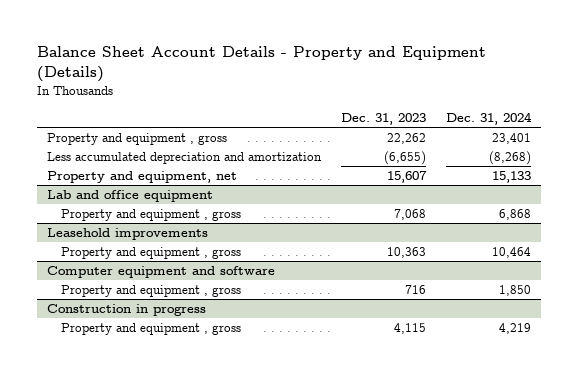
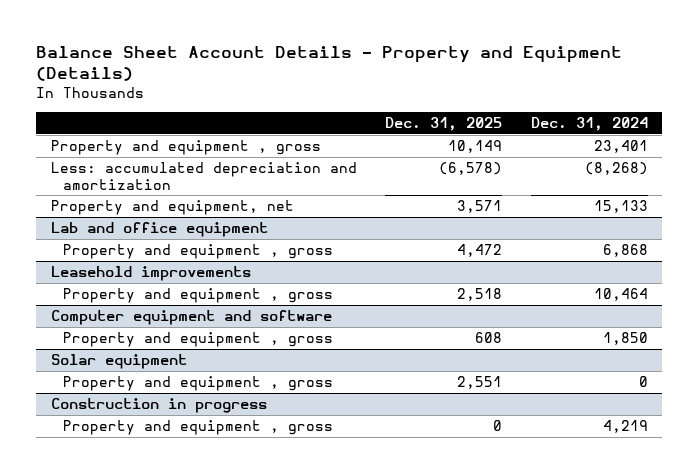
[340,113,426,126] Dec. 31, 2023 -> none
none -> [385,116,503,131] Dec. 31, 2025
[46,152,322,165] Less accumulated depreciation and amortization -> [50,162,357,190] Less: accumulated depreciation and amortization
none -> [50,354,187,370] Solar equipment
none -> [62,376,333,392] Property and equipment , gross

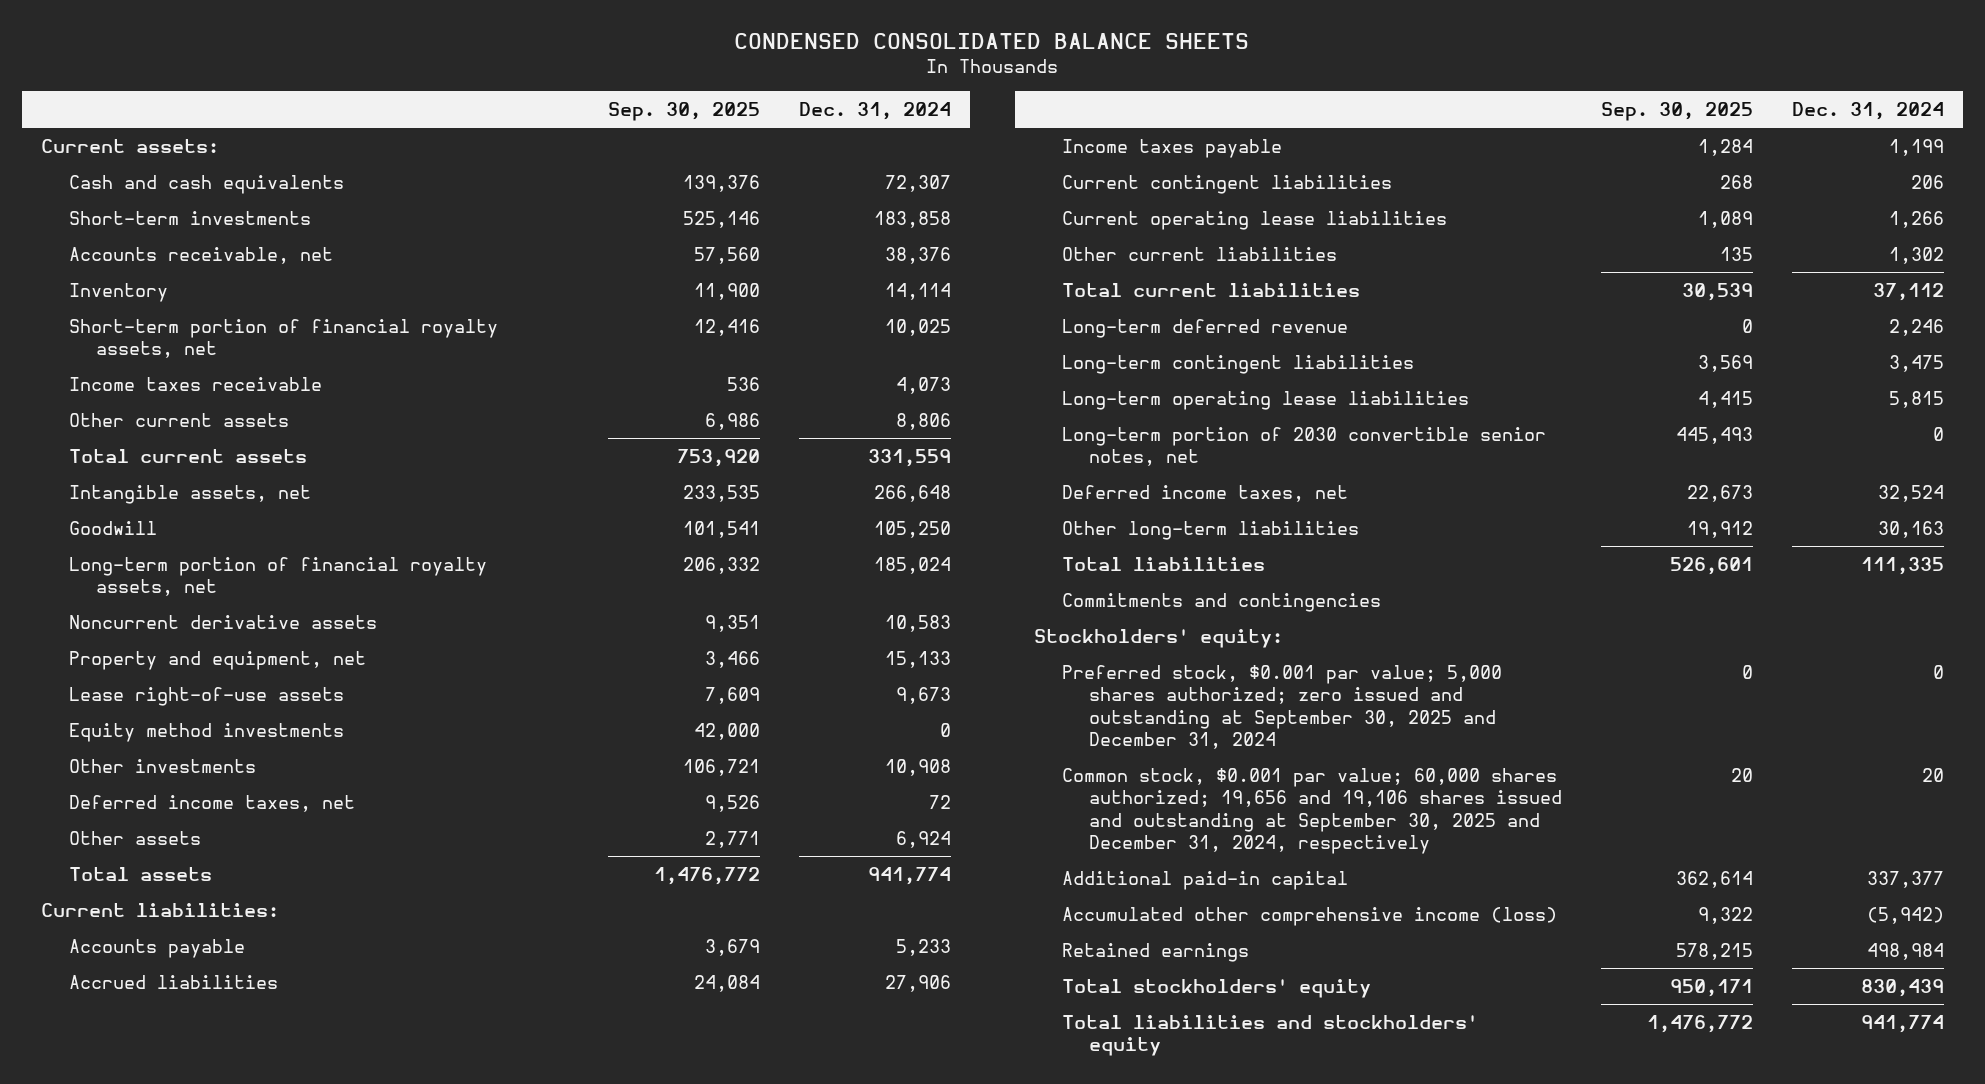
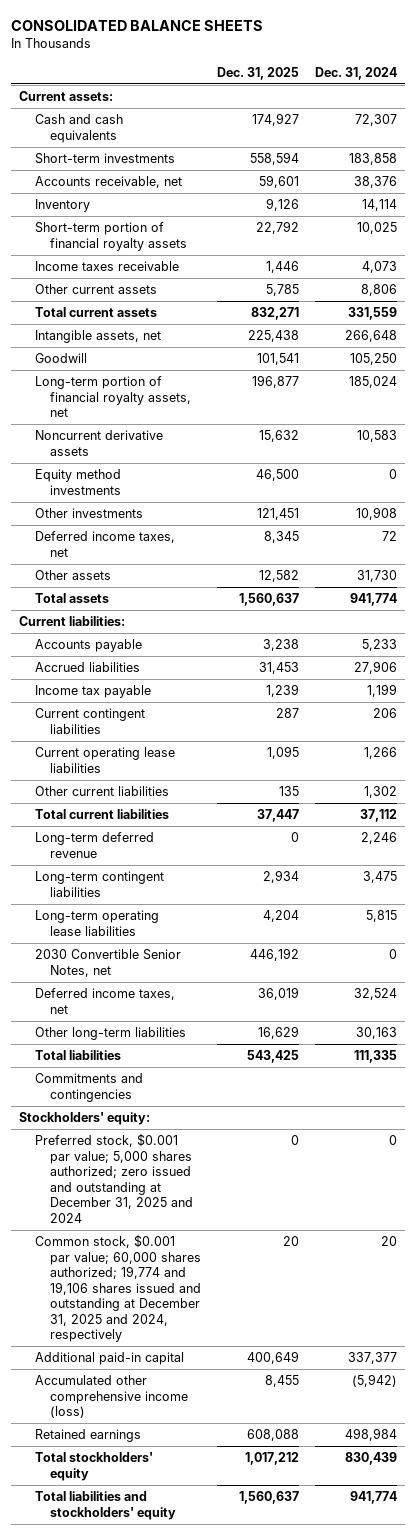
[734,33,1250,50] CONDENSED CONSOLIDATED BALANCE SHEETS -> [11,19,264,31] CONSOLIDATED BALANCE SHEETS
[608,101,761,121] Sep. 30, 2025 -> none
none -> [217,66,300,80] Dec. 31, 2025
[68,318,498,359] Short-term portion of financial royalty assets, net -> [34,222,188,251] Short-term portion of financial royalty assets
[68,650,366,670] Property and equipment, net -> none
[68,686,344,706] Lease right-of-use assets -> none
[895,830,951,848] 6,924 -> [357,570,398,583] 31,730
[1061,138,1282,158] Income taxes payable -> [34,685,151,699] Income tax payable
[1061,426,1546,467] Long-term portion of 2030 convertible senior notes, net -> [34,949,181,977] 2030 Convertible Senior Notes, net
[1061,664,1502,750] Preferred stock, $0.001 par value; 5,000 shares authorized; zero issued and outstanding at September 30, 2025 and December 31, 2024 -> [34,1133,194,1223] Preferred stock, $0.001 par value; 5,000 shares authorized; zero issued and outstanding at December 31, 2025 and 2024
[1061,767,1563,855] Common stock, $0.001 par value; 60,000 shares authorized; 19,656 and 19,106 shares issued and outstanding at September 30, 2025 and December 31, 2024, respectively -> [34,1234,202,1343] Common stock, $0.001 par value; 60,000 shares authorized; 19,774 and 19,106 shares issued and outstanding at December 31, 2025 and 2024, respectively

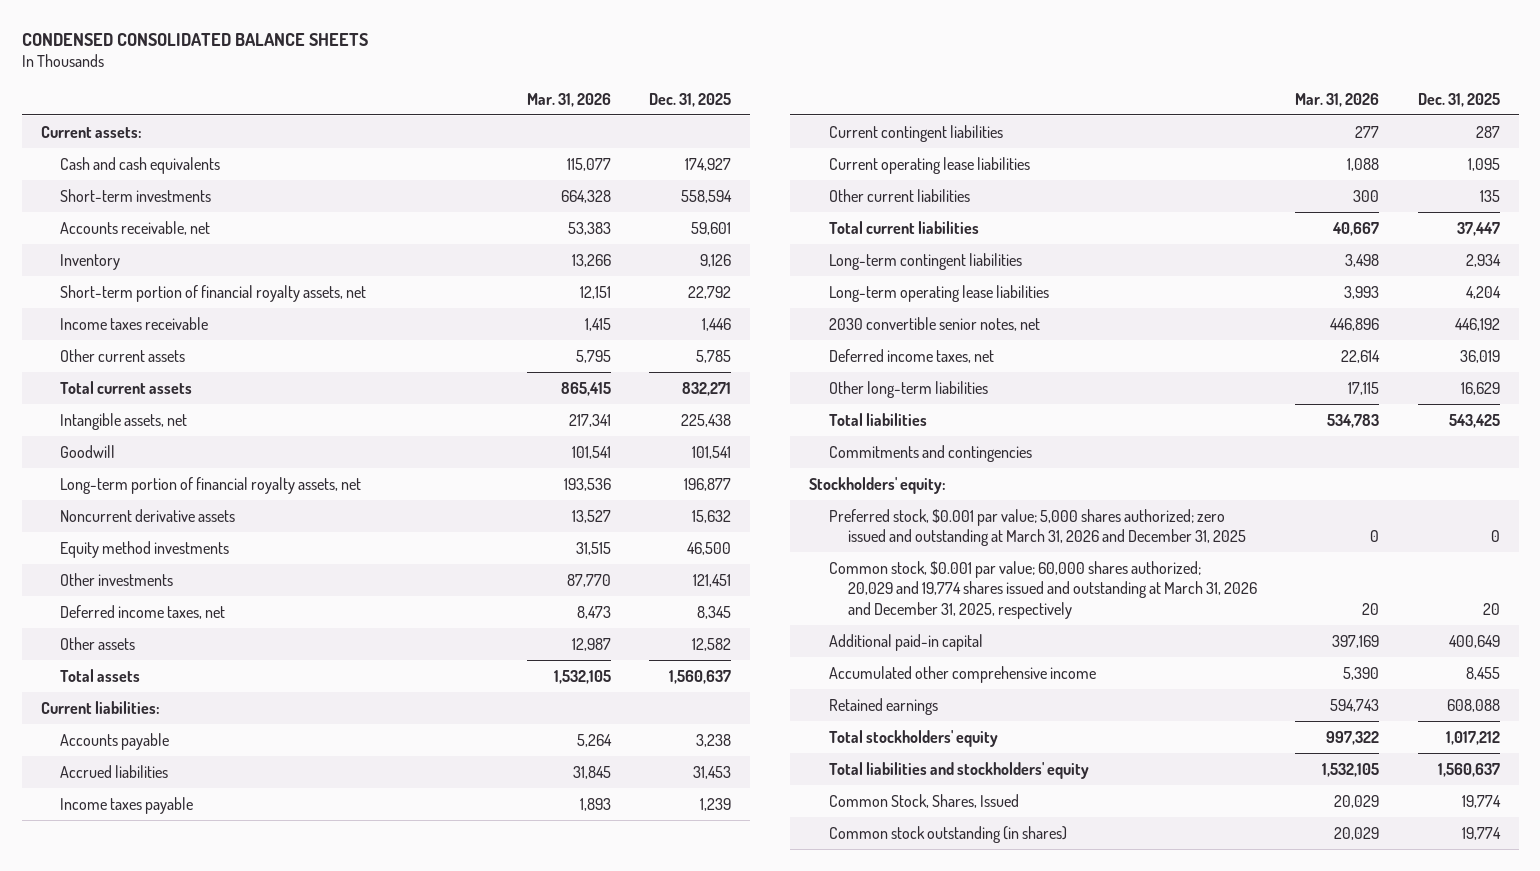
[11,19,264,31] CONSOLIDATED BALANCE SHEETS -> [21,33,368,47] CONDENSED CONSOLIDATED BALANCE SHEETS
[315,66,398,80] Dec. 31, 2024 -> none
none -> [527,92,612,107] Mar. 31, 2026
[34,222,188,251] Short-term portion of financial royalty assets -> [60,284,367,302] Short-term portion of financial royalty assets, net
[34,685,151,699] Income tax payable -> [60,796,194,814] Income taxes payable
[34,832,154,858] Long-term deferred revenue -> none
[34,949,181,977] 2030 Convertible Senior Notes, net -> [828,316,1040,331] 2030 convertible senior notes, net
[34,1133,194,1223] Preferred stock, $0.001 par value; 5,000 shares authorized; zero issued and outstanding at December 31, 2025 and 2024 -> [828,508,1247,547] Preferred stock, $0.001 par value; 5,000 shares authorized; zero issued and outstanding at March 31, 2026 and December 31, 2025
[34,1234,202,1343] Common stock, $0.001 par value; 60,000 shares authorized; 19,774 and 19,106 shares issued and outstanding at December 31, 2025 and 2024, respectively -> [828,560,1258,619] Common stock, $0.001 par value; 60,000 shares authorized; 20,029 and 19,774 shares issued and outstanding at March 31, 2026 and December 31, 2025, respectively
[34,1375,189,1419] Accumulated other comprehensive income (loss) -> [828,665,1096,683] Accumulated other comprehensive income
none -> [828,793,1019,808] Common Stock, Shares, Issued
none -> [828,825,1067,843] Common stock outstanding (in shares)

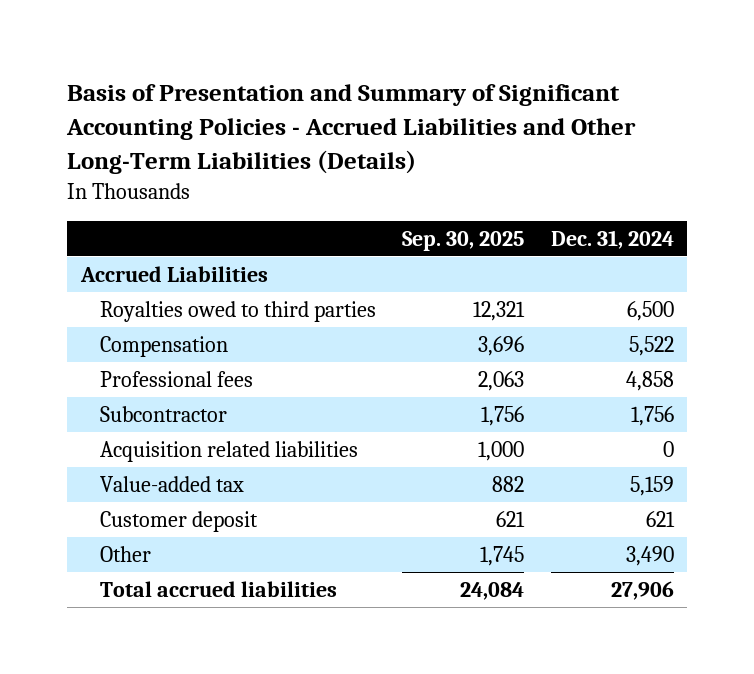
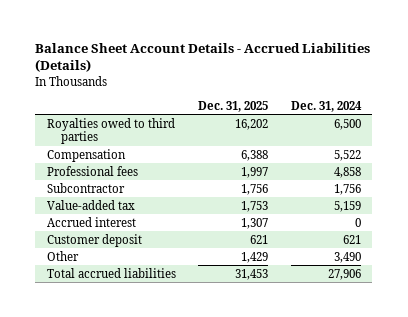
[66,84,637,175] Basis of Presentation and Summary of Significant Accounting Policies - Accrued Liabilities and Other Long-Term Liabilities (Details) -> [35,42,371,73] Balance Sheet Account Details - Accrued Liabilities (Details)
[402,230,525,251] Sep. 30, 2025 -> none
none -> [198,100,269,112] Dec. 31, 2025
[79,266,268,283] Accrued Liabilities -> none
[99,441,358,463] Acquisition related liabilities -> none
none -> [46,216,136,227] Accrued interest

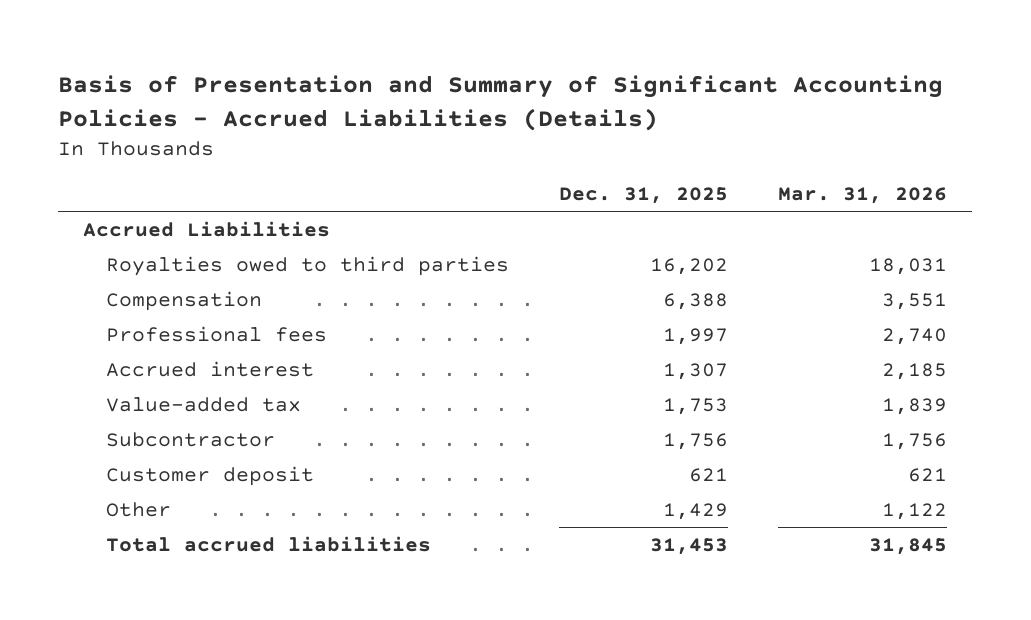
[35,42,371,73] Balance Sheet Account Details - Accrued Liabilities (Details) -> [58,75,944,131] Basis of Presentation and Summary of Significant Accounting Policies - Accrued Liabilities (Details)
[291,100,363,112] Dec. 31, 2024 -> none
none -> [778,187,948,205] Mar. 31, 2026
none -> [83,220,331,237] Accrued Liabilities
[46,199,135,210] Value-added tax -> [105,396,301,412] Value-added tax
[46,182,125,193] Subcontractor -> [105,431,275,447] Subcontractor

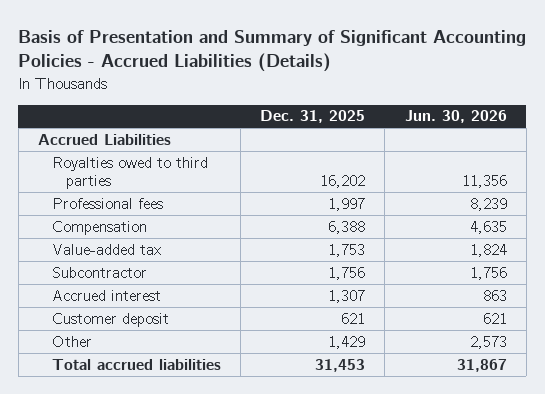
[778,187,948,205] Mar. 31, 2026 -> none
none -> [404,110,507,124] Jun. 30, 2026
[105,290,262,311] Compensation -> [51,220,147,235] Compensation
[105,360,314,377] Accrued interest -> [51,289,161,301] Accrued interest

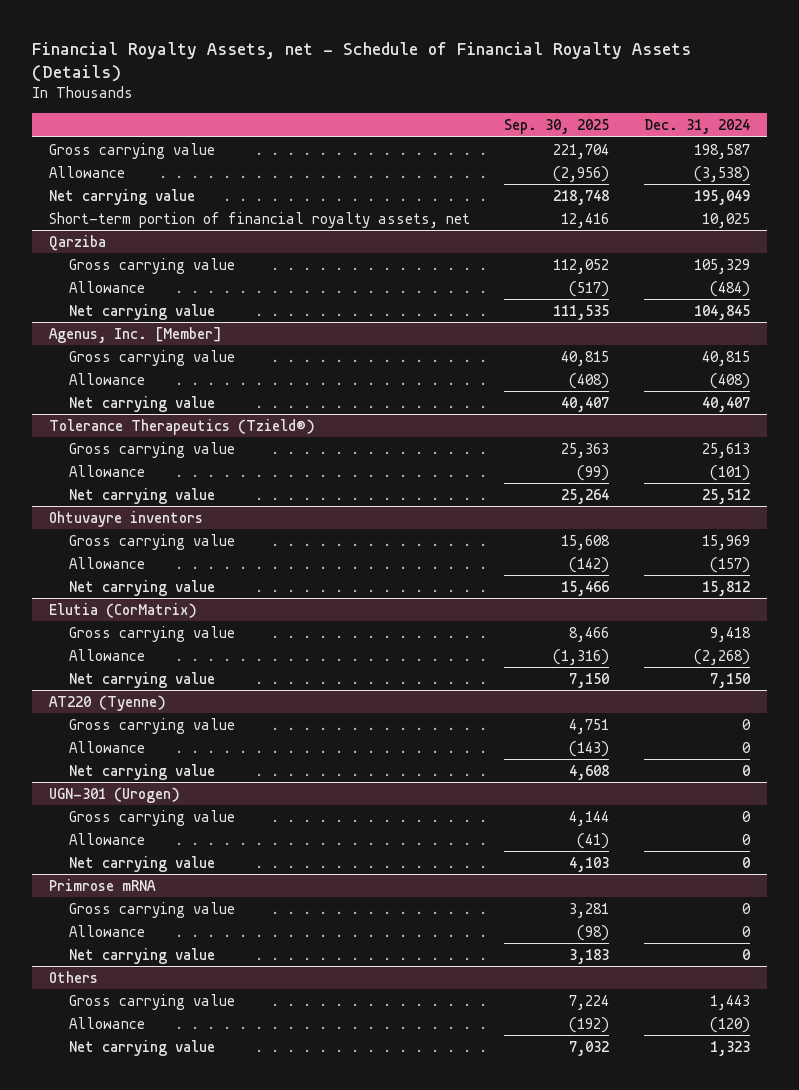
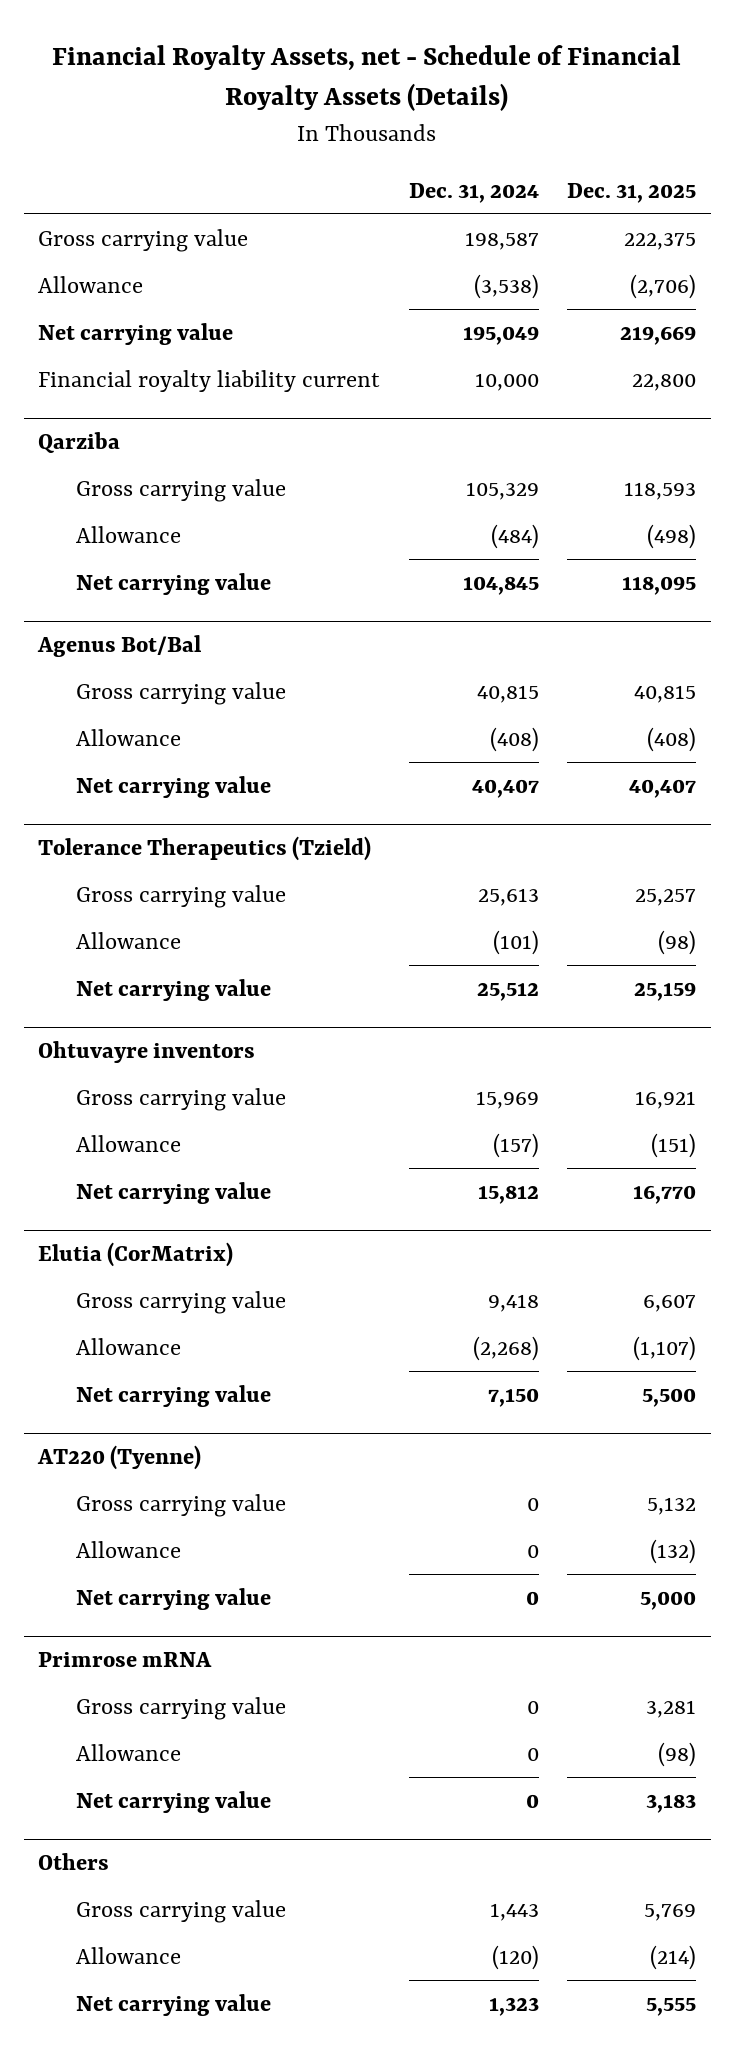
[504,119,610,135] Sep. 30, 2025 -> none
none -> [567,182,697,203] Dec. 31, 2025
[48,211,470,228] Short-term portion of financial royalty assets, net -> none
none -> [38,369,381,392] Financial royalty liability current
[48,326,222,343] Agenus, Inc. [Member] -> [37,634,202,657] Agenus Bot/Bal
[48,418,315,435] Tolerance Therapeutics (Tzield®) -> [38,835,372,861] Tolerance Therapeutics (Tzield)
[48,786,180,803] UGN-301 (Urogen) -> none
[68,809,235,826] Gross carrying value -> none
[68,832,145,845] Allowance -> none
[68,855,215,872] Net carrying value -> none

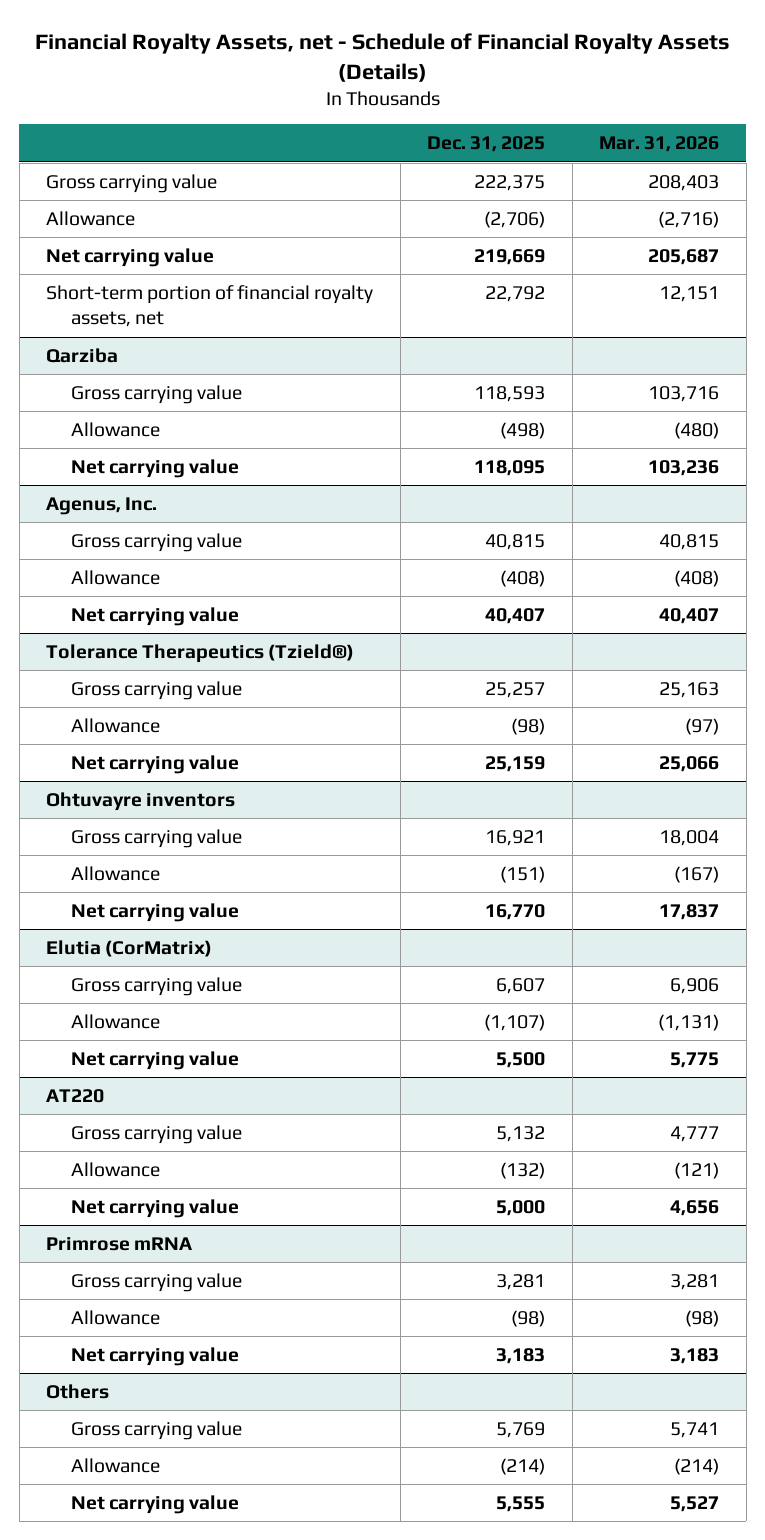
[408,182,539,203] Dec. 31, 2024 -> none
none -> [599,136,720,153] Mar. 31, 2026
[38,369,381,392] Financial royalty liability current -> none
none -> [46,285,374,328] Short-term portion of financial royalty assets, net
[37,634,202,657] Agenus Bot/Bal -> [46,497,158,516] Agenus, Inc.
[38,835,372,861] Tolerance Therapeutics (Tzield) -> [46,644,355,664] Tolerance Therapeutics (Tzield®)
[37,1444,202,1470] AT220 (Tyenne) -> [46,1089,105,1104] AT220

